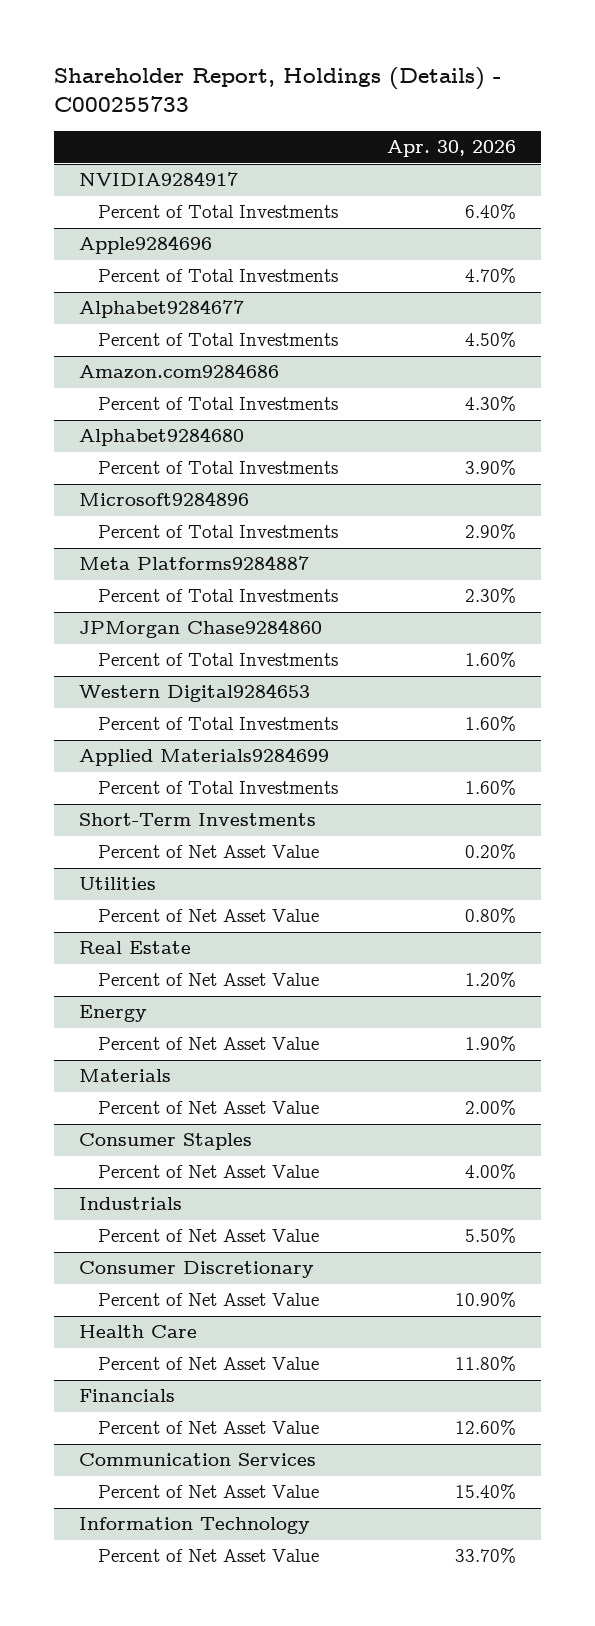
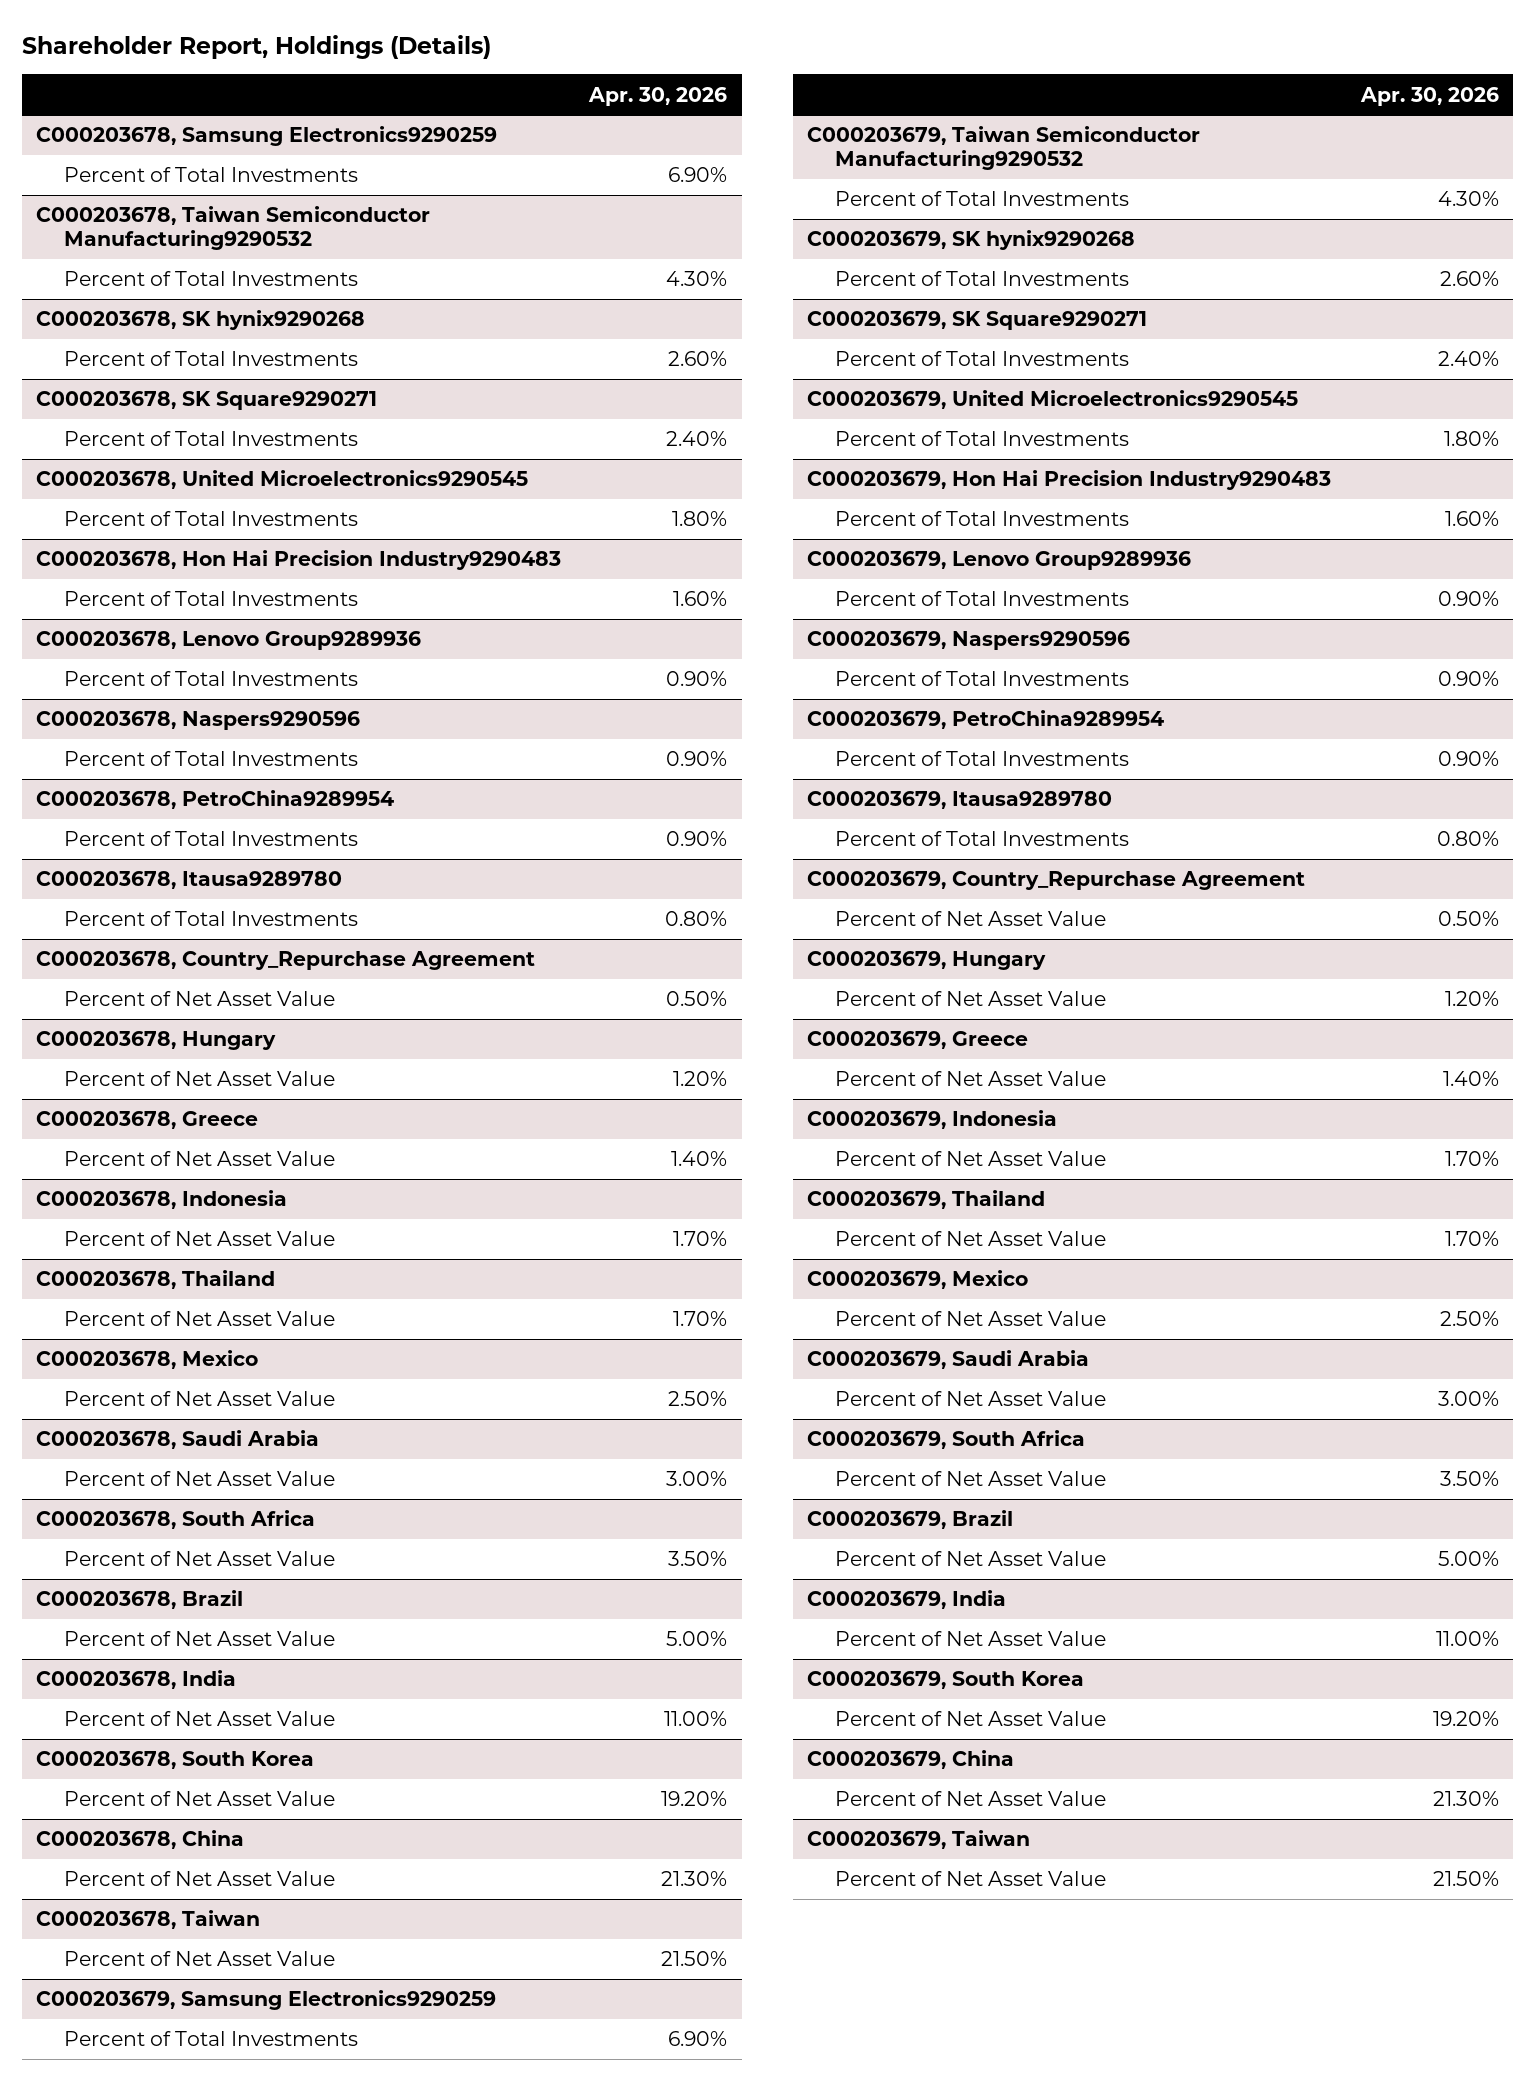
[54,67,502,113] Shareholder Report, Holdings (Details) - C000255733 -> [21,34,491,59] Shareholder Report, Holdings (Details)
[78,171,238,187] NVIDIA9284917 -> none
[78,235,212,255] Apple9284696 -> none
[97,269,338,283] Percent of Total Investments -> none
[78,299,244,319] Alphabet9284677 -> none
[97,333,338,347] Percent of Total Investments -> none
[78,363,279,381] Amazon.com9284686 -> none
none -> [36,126,498,147] C000203678, Samsung Electronics9290259
[465,204,517,220] 6.40% -> [668,167,728,183] 6.90%
none -> [36,206,431,251] C000203678, Taiwan Semiconductor Manufacturing9290532
[78,427,244,447] Alphabet9284680 -> none
[78,491,249,507] Microsoft9284896 -> none
[78,555,309,571] Meta Platforms9284887 -> none
[78,619,322,639] JPMorgan Chase9284860 -> none
[97,653,338,667] Percent of Total Investments -> none
[78,683,310,703] Western Digital9284653 -> none
none -> [36,310,366,331] C000203678, SK hynix9290268
[465,460,517,476] 3.90% -> [668,351,728,367] 2.60%
none -> [36,391,378,411] C000203678, SK Square9290271
[465,524,517,540] 2.90% -> [666,431,728,447] 2.40%
none -> [36,470,529,490] C000203678, United Microelectronics9290545
[465,588,517,604] 2.30% -> [672,511,728,527] 1.80%
none -> [36,550,562,571] C000203678, Hon Hai Precision Industry9290483
[78,747,329,767] Applied Materials9284699 -> none
none -> [36,631,422,651] C000203678, Lenovo Group9289936
none -> [63,671,358,687] Percent of Total Investments
none -> [36,711,361,731] C000203678, Naspers9290596
none -> [63,751,358,767] Percent of Total Investments
none -> [36,790,395,810] C000203678, PetroChina9289954
none -> [63,831,358,847] Percent of Total Investments
none -> [36,871,343,890] C000203678, Itausa9289780
none -> [63,911,358,927] Percent of Total Investments
none -> [36,951,536,971] C000203678, Country_Repurchase Agreement
none -> [63,991,335,1007] Percent of Net Asset Value
none -> [36,1031,277,1051] C000203678, Hungary
none -> [63,1071,335,1087] Percent of Net Asset Value
none -> [36,1111,259,1130] C000203678, Greece
none -> [63,1151,335,1167] Percent of Net Asset Value
none -> [36,1190,288,1210] C000203678, Indonesia
none -> [63,1231,335,1247] Percent of Net Asset Value
none -> [36,1270,276,1290] C000203678, Thailand
none -> [63,1311,335,1327] Percent of Net Asset Value
none -> [36,1350,259,1370] C000203678, Mexico
none -> [63,1391,335,1407] Percent of Net Asset Value
none -> [36,1430,320,1450] C000203678, Saudi Arabia
none -> [63,1471,335,1487] Percent of Net Asset Value
none -> [36,1510,316,1530] C000203678, South Africa
none -> [63,1551,335,1567] Percent of Net Asset Value
none -> [36,1590,244,1610] C000203678, Brazil
none -> [63,1631,335,1647] Percent of Net Asset Value
none -> [36,1670,237,1690] C000203678, India
none -> [63,1711,335,1727] Percent of Net Asset Value
none -> [36,1751,315,1770] C000203678, South Korea
none -> [63,1791,335,1807] Percent of Net Asset Value
none -> [36,1830,245,1850] C000203678, China
none -> [63,1871,335,1887] Percent of Net Asset Value
none -> [36,1910,261,1930] C000203678, Taiwan
none -> [63,1951,335,1967] Percent of Net Asset Value
none -> [36,1990,497,2011] C000203679, Samsung Electronics9290259
none -> [63,2031,358,2047] Percent of Total Investments
none -> [807,126,1201,171] C000203679, Taiwan Semiconductor Manufacturing9290532
none -> [834,191,1129,207] Percent of Total Investments
none -> [807,230,1136,251] C000203679, SK hynix9290268
none -> [834,271,1129,287] Percent of Total Investments
none -> [807,311,1148,331] C000203679, SK Square9290271
none -> [834,351,1129,367] Percent of Total Investments
none -> [807,390,1299,410] C000203679, United Microelectronics9290545
none -> [834,431,1129,447] Percent of Total Investments
none -> [807,470,1332,491] C000203679, Hon Hai Precision Industry9290483
[78,813,316,827] Short-Term Investments -> none
[78,877,156,891] Utilities -> none
[97,909,319,923] Percent of Net Asset Value -> none
[78,941,191,955] Real Estate -> none
none -> [807,551,1192,571] C000203679, Lenovo Group9289936
none -> [834,591,1129,607] Percent of Total Investments
none -> [807,631,1131,651] C000203679, Naspers9290596
none -> [834,671,1129,687] Percent of Total Investments
none -> [807,710,1165,730] C000203679, PetroChina9289954
none -> [834,751,1129,767] Percent of Total Investments
none -> [807,791,1113,810] C000203679, Itausa9289780
none -> [834,831,1129,847] Percent of Total Investments
none -> [807,871,1306,891] C000203679, Country_Repurchase Agreement
[465,844,517,860] 0.20% -> [1437,911,1499,927] 0.50%
none -> [807,951,1047,971] C000203679, Hungary
[78,1005,147,1023] Energy -> none
[78,1069,171,1083] Materials -> none
[78,1133,252,1151] Consumer Staples -> none
[78,1197,182,1211] Industrials -> none
[78,1261,314,1279] Consumer Discretionary -> none
[78,1325,197,1339] Health Care -> none
[78,1389,175,1403] Financials -> none
[78,1453,316,1467] Communication Services -> none
[78,1517,310,1535] Information Technology -> none
none -> [807,1031,1029,1050] C000203679, Greece
[465,1036,517,1052] 1.90% -> [1442,1071,1499,1087] 1.40%
none -> [807,1110,1058,1130] C000203679, Indonesia
[465,1100,517,1116] 2.00% -> [1444,1151,1499,1167] 1.70%
none -> [807,1190,1046,1210] C000203679, Thailand
[465,1164,517,1180] 4.00% -> [1444,1231,1499,1247] 1.70%
none -> [807,1270,1029,1290] C000203679, Mexico
[465,1228,517,1244] 5.50% -> [1439,1311,1499,1327] 2.50%
none -> [807,1350,1090,1370] C000203679, Saudi Arabia
[455,1292,517,1308] 10.90% -> [1437,1391,1499,1407] 3.00%
none -> [807,1430,1086,1450] C000203679, South Africa
[455,1356,517,1372] 11.80% -> [1439,1471,1499,1487] 3.50%
none -> [807,1510,1014,1530] C000203679, Brazil
[455,1420,517,1436] 12.60% -> [1437,1551,1499,1567] 5.00%
none -> [807,1590,1007,1610] C000203679, India
[455,1484,517,1500] 15.40% -> [1435,1631,1499,1647] 11.00%
none -> [807,1671,1085,1690] C000203679, South Korea
[455,1548,517,1564] 33.70% -> [1432,1711,1499,1727] 19.20%
none -> [807,1750,1015,1770] C000203679, China
none -> [834,1791,1106,1807] Percent of Net Asset Value
none -> [807,1830,1031,1850] C000203679, Taiwan
none -> [834,1871,1106,1887] Percent of Net Asset Value

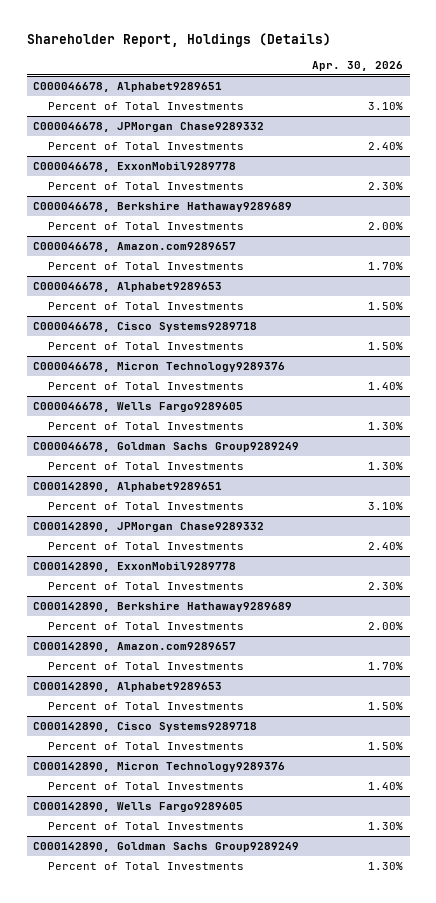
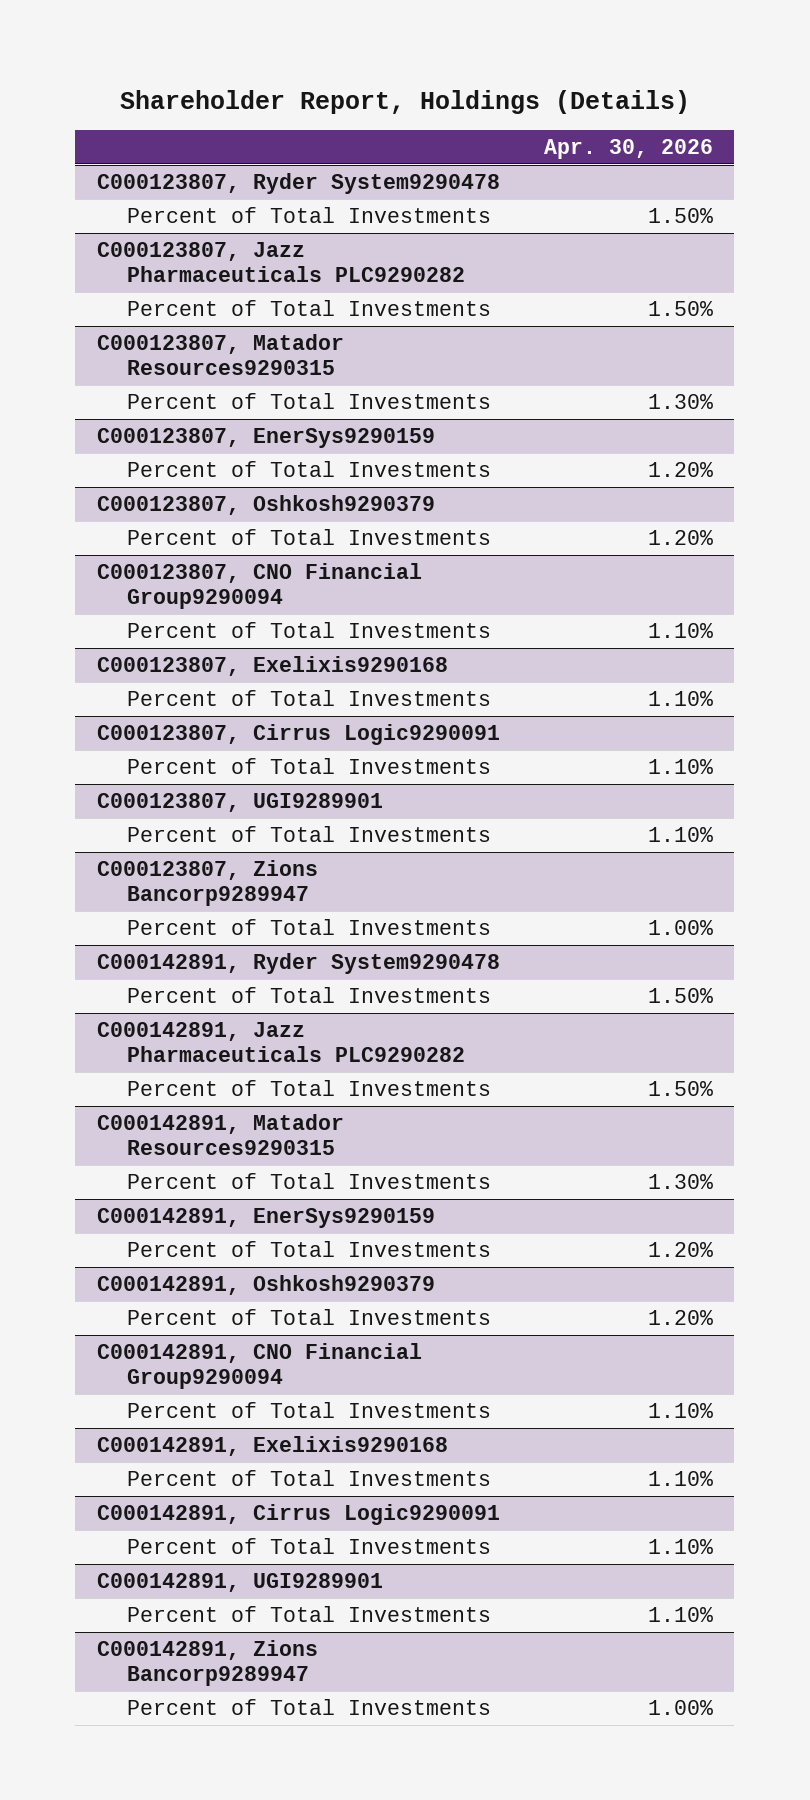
[33,82,223,93] C000046678, Alphabet9289651 -> none
[47,102,244,111] Percent of Total Investments -> none
[33,122,265,133] C000046678, JPMorgan Chase9289332 -> none
[47,142,244,151] Percent of Total Investments -> none
[33,162,237,173] C000046678, ExxonMobil9289778 -> none
[47,182,244,191] Percent of Total Investments -> none
[33,202,293,213] C000046678, Berkshire Hathaway9289689 -> none
[47,222,244,231] Percent of Total Investments -> none
[33,242,237,253] C000046678, Amazon.com9289657 -> none
[47,262,244,271] Percent of Total Investments -> none
[33,282,223,293] C000046678, Alphabet9289653 -> none
none -> [97,172,501,194] C000123807, Ryder System9290478
[33,322,258,333] C000046678, Cisco Systems9289718 -> none
none -> [97,241,466,282] C000123807, Jazz Pharmaceuticals PLC9290282
[33,362,286,373] C000046678, Micron Technology9289376 -> none
[47,382,244,391] Percent of Total Investments -> none
[33,402,244,413] C000046678, Wells Fargo9289605 -> none
[47,422,244,431] Percent of Total Investments -> none
[33,442,300,453] C000046678, Goldman Sachs Group9289249 -> none
none -> [97,333,345,375] C000123807, Matador Resources9290315
[33,482,223,493] C000142890, Alphabet9289651 -> none
[33,522,265,533] C000142890, JPMorgan Chase9289332 -> none
[33,562,237,573] C000142890, ExxonMobil9289778 -> none
[33,602,293,613] C000142890, Berkshire Hathaway9289689 -> none
[33,642,237,653] C000142890, Amazon.com9289657 -> none
[33,682,223,693] C000142890, Alphabet9289653 -> none
none -> [97,427,436,448] C000123807, EnerSys9290159
[368,502,404,511] 3.10% -> [647,461,713,477] 1.20%
none -> [97,494,436,515] C000123807, Oshkosh9290379
[368,542,404,551] 2.40% -> [647,529,713,545] 1.20%
none -> [97,562,423,609] C000123807, CNO Financial Group9290094
[368,582,404,591] 2.30% -> [647,622,713,638] 1.10%
none -> [97,655,449,676] C000123807, Exelixis9290168
[368,622,404,631] 2.00% -> [647,690,713,706] 1.10%
none -> [97,723,501,745] C000123807, Cirrus Logic9290091
[368,662,404,671] 1.70% -> [647,758,713,774] 1.10%
none -> [97,792,384,812] C000123807, UGI9289901
none -> [127,825,492,842] Percent of Total Investments
none -> [97,859,319,906] C000123807, Zions Bancorp9289947
none -> [127,918,492,935] Percent of Total Investments
none -> [97,952,501,974] C000142891, Ryder System9290478
[33,722,258,733] C000142890, Cisco Systems9289718 -> none
none -> [97,1021,466,1062] C000142891, Jazz Pharmaceuticals PLC9290282
[33,762,286,773] C000142890, Micron Technology9289376 -> none
[47,782,244,791] Percent of Total Investments -> none
[33,802,244,813] C000142890, Wells Fargo9289605 -> none
[47,822,244,831] Percent of Total Investments -> none
[33,842,300,853] C000142890, Goldman Sachs Group9289249 -> none
none -> [97,1113,345,1155] C000142891, Matador Resources9290315
none -> [97,1207,436,1228] C000142891, EnerSys9290159
none -> [127,1240,492,1257] Percent of Total Investments
none -> [97,1274,436,1295] C000142891, Oshkosh9290379
none -> [127,1308,492,1325] Percent of Total Investments
none -> [97,1342,423,1389] C000142891, CNO Financial Group9290094
none -> [127,1401,492,1418] Percent of Total Investments
none -> [97,1435,449,1456] C000142891, Exelixis9290168
none -> [127,1469,492,1486] Percent of Total Investments
none -> [97,1503,501,1525] C000142891, Cirrus Logic9290091
none -> [127,1537,492,1554] Percent of Total Investments
none -> [97,1572,384,1592] C000142891, UGI9289901
none -> [127,1605,492,1622] Percent of Total Investments
none -> [97,1639,319,1686] C000142891, Zions Bancorp9289947
none -> [127,1698,492,1715] Percent of Total Investments

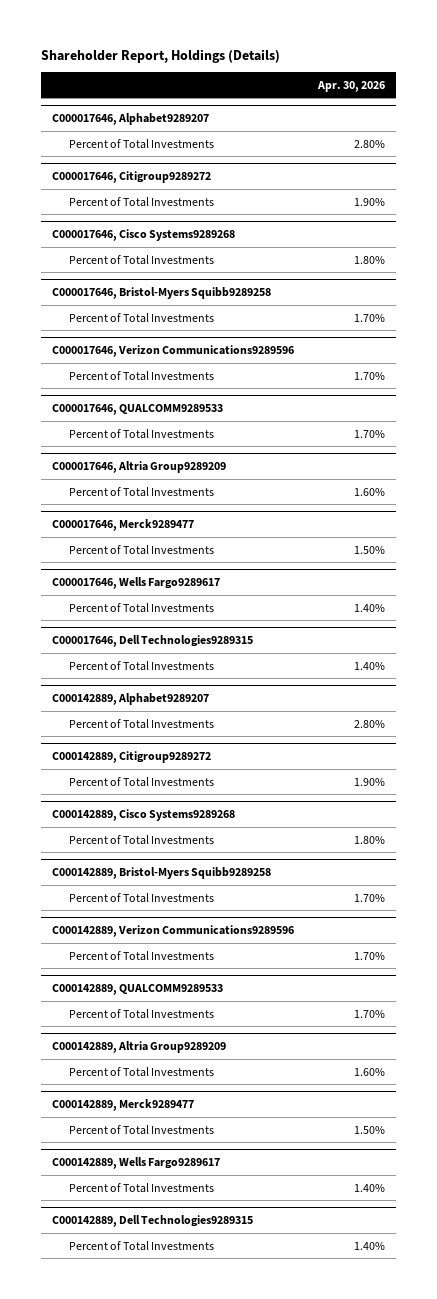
[97,172,501,194] C000123807, Ryder System9290478 -> none
[97,241,466,282] C000123807, Jazz Pharmaceuticals PLC9290282 -> none
[97,333,345,375] C000123807, Matador Resources9290315 -> none
[97,427,436,448] C000123807, EnerSys9290159 -> none
[97,494,436,515] C000123807, Oshkosh9290379 -> none
[97,562,423,609] C000123807, CNO Financial Group9290094 -> none
[97,655,449,676] C000123807, Exelixis9290168 -> none
[97,723,501,745] C000123807, Cirrus Logic9290091 -> none
[127,757,492,774] Percent of Total Investments -> none
[97,792,384,812] C000123807, UGI9289901 -> none
[127,825,492,842] Percent of Total Investments -> none
[97,859,319,906] C000123807, Zions Bancorp9289947 -> none
[127,918,492,935] Percent of Total Investments -> none
[97,952,501,974] C000142891, Ryder System9290478 -> none
none -> [52,113,210,126] C000017646, Alphabet9289207
[647,207,713,223] 1.50% -> [353,139,385,148] 2.80%
none -> [52,171,212,184] C000017646, Citigroup9289272
[647,300,713,316] 1.50% -> [353,197,385,206] 1.90%
none -> [52,229,236,242] C000017646, Cisco Systems9289268
[647,393,713,409] 1.30% -> [353,255,385,264] 1.80%
none -> [52,287,272,300] C000017646, Bristol-Myers Squibb9289258
[647,461,713,477] 1.20% -> [353,313,385,322] 1.70%
none -> [52,345,295,358] C000017646, Verizon Communications9289596
[647,529,713,545] 1.20% -> [353,371,385,380] 1.70%
none -> [52,404,224,416] C000017646, QUALCOMM9289533
[647,622,713,638] 1.10% -> [353,429,385,438] 1.70%
none -> [52,461,227,474] C000017646, Altria Group9289209
[647,690,713,706] 1.10% -> [353,487,385,496] 1.60%
none -> [52,519,195,532] C000017646, Merck9289477
[97,1021,466,1062] C000142891, Jazz Pharmaceuticals PLC9290282 -> none
none -> [52,577,221,590] C000017646, Wells Fargo9289617
none -> [69,602,215,613] Percent of Total Investments
none -> [52,635,254,648] C000017646, Dell Technologies9289315
none -> [69,660,215,671] Percent of Total Investments
none -> [52,693,210,706] C000142889, Alphabet9289207
none -> [69,718,215,729] Percent of Total Investments
none -> [52,751,212,764] C000142889, Citigroup9289272
none -> [69,776,215,787] Percent of Total Investments
none -> [52,809,236,822] C000142889, Cisco Systems9289268
none -> [69,834,215,845] Percent of Total Investments
none -> [52,867,272,880] C000142889, Bristol-Myers Squibb9289258
none -> [69,892,215,903] Percent of Total Investments
none -> [52,925,295,938] C000142889, Verizon Communications9289596
none -> [69,950,215,961] Percent of Total Investments
none -> [52,984,224,996] C000142889, QUALCOMM9289533
none -> [69,1008,215,1019] Percent of Total Investments
none -> [52,1041,227,1054] C000142889, Altria Group9289209
none -> [69,1066,215,1077] Percent of Total Investments
none -> [52,1099,195,1112] C000142889, Merck9289477
[97,1113,345,1155] C000142891, Matador Resources9290315 -> none
[97,1207,436,1228] C000142891, EnerSys9290159 -> none
[97,1274,436,1295] C000142891, Oshkosh9290379 -> none
[127,1308,492,1325] Percent of Total Investments -> none
[97,1342,423,1389] C000142891, CNO Financial Group9290094 -> none
[127,1401,492,1418] Percent of Total Investments -> none
[97,1435,449,1456] C000142891, Exelixis9290168 -> none
[127,1469,492,1486] Percent of Total Investments -> none
[97,1503,501,1525] C000142891, Cirrus Logic9290091 -> none
[127,1537,492,1554] Percent of Total Investments -> none
[97,1572,384,1592] C000142891, UGI9289901 -> none
[127,1605,492,1622] Percent of Total Investments -> none
[97,1639,319,1686] C000142891, Zions Bancorp9289947 -> none
[127,1698,492,1715] Percent of Total Investments -> none
none -> [52,1157,221,1170] C000142889, Wells Fargo9289617
[647,1173,713,1189] 1.30% -> [353,1183,385,1192] 1.40%
none -> [52,1215,254,1228] C000142889, Dell Technologies9289315
[647,1241,713,1257] 1.20% -> [353,1241,385,1250] 1.40%

